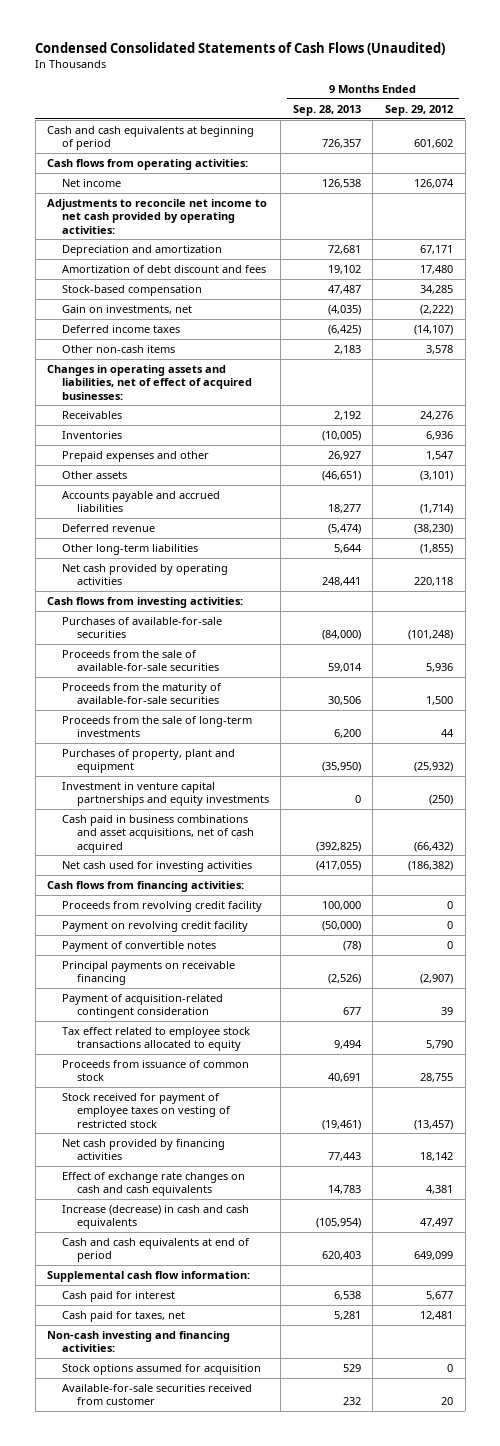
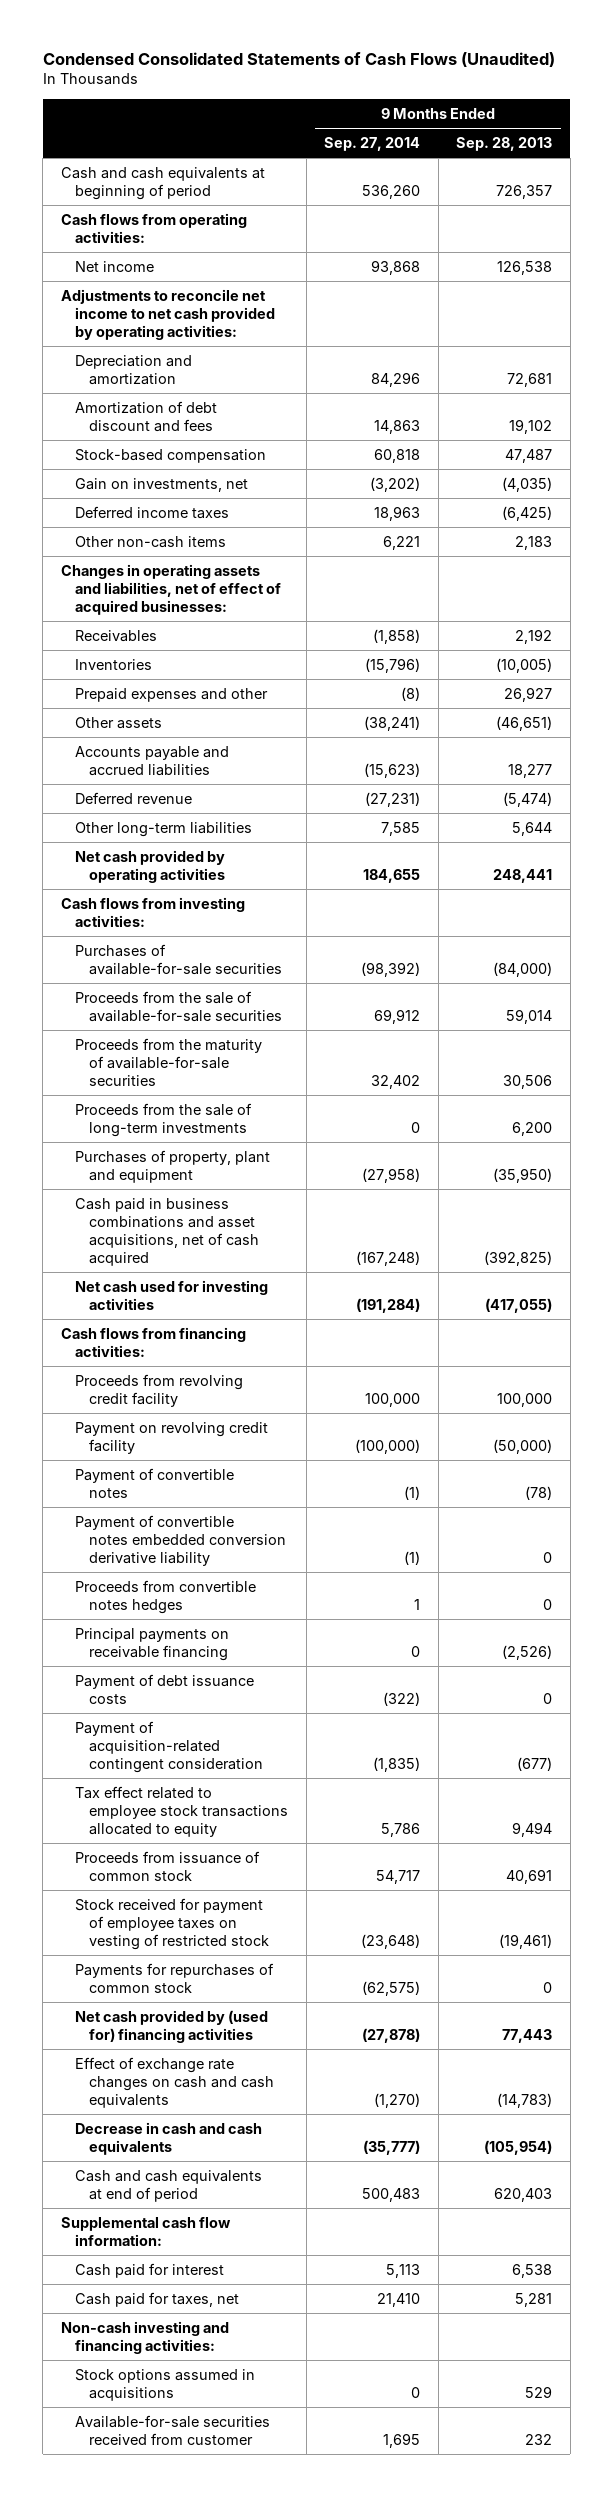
[385,104,454,116] Sep. 29, 2012 -> none
none -> [324,136,421,151] Sep. 27, 2014
[61,782,269,807] Investment in venture capital partnerships and equity investments -> none
none -> [74,1514,287,1566] Payment of convertible notes embedded conversion derivative liability
none -> [74,1579,256,1614] Proceeds from convertible notes hedges
none -> [74,1673,254,1704] Payment of debt issuance costs
[342,1007,361,1016] 677 -> [517,1756,553,1771] (677)
none -> [74,1962,274,1993] Payments for repurchases of common stock
[61,1139,225,1161] Net cash provided by financing activities -> [74,2009,268,2043] Net cash provided by (used for) financing activities
[327,1185,361,1195] 14,783 -> [497,2092,553,2108] (14,783)
[61,1205,249,1230] Increase (decrease) in cash and cash equivalents -> [74,2121,262,2155] Decrease in cash and cash equivalents
[61,1364,261,1376] Stock options assumed for acquisition -> [74,2368,255,2401] Stock options assumed in acquisitions

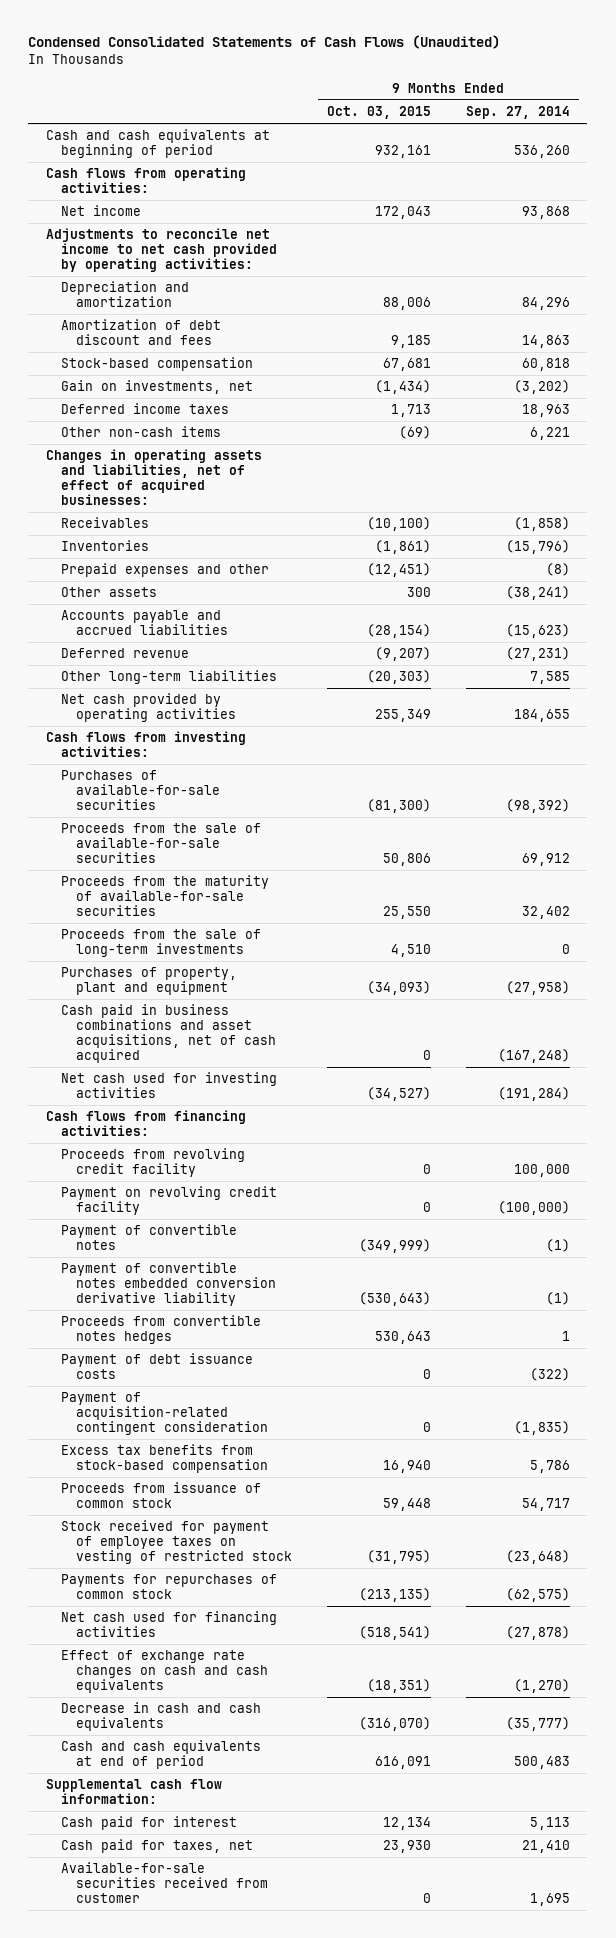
[456,136,553,151] Sep. 28, 2013 -> none
none -> [326,106,431,120] Oct. 03, 2015
[74,1627,229,1661] Principal payments on receivable financing -> none
[74,1785,289,1837] Tax effect related to employee stock transactions allocated to equity -> [60,1444,268,1474] Excess tax benefits from stock-based compensation
[74,2009,268,2043] Net cash provided by (used for) financing activities -> [60,1611,277,1638] Net cash used for financing activities
[60,2320,229,2354] Non-cash investing and financing activities: -> none
[74,2368,255,2401] Stock options assumed in acquisitions -> none

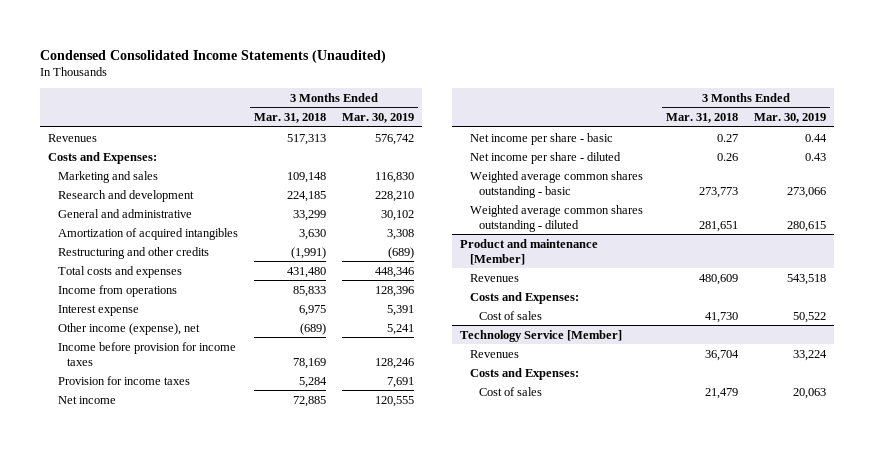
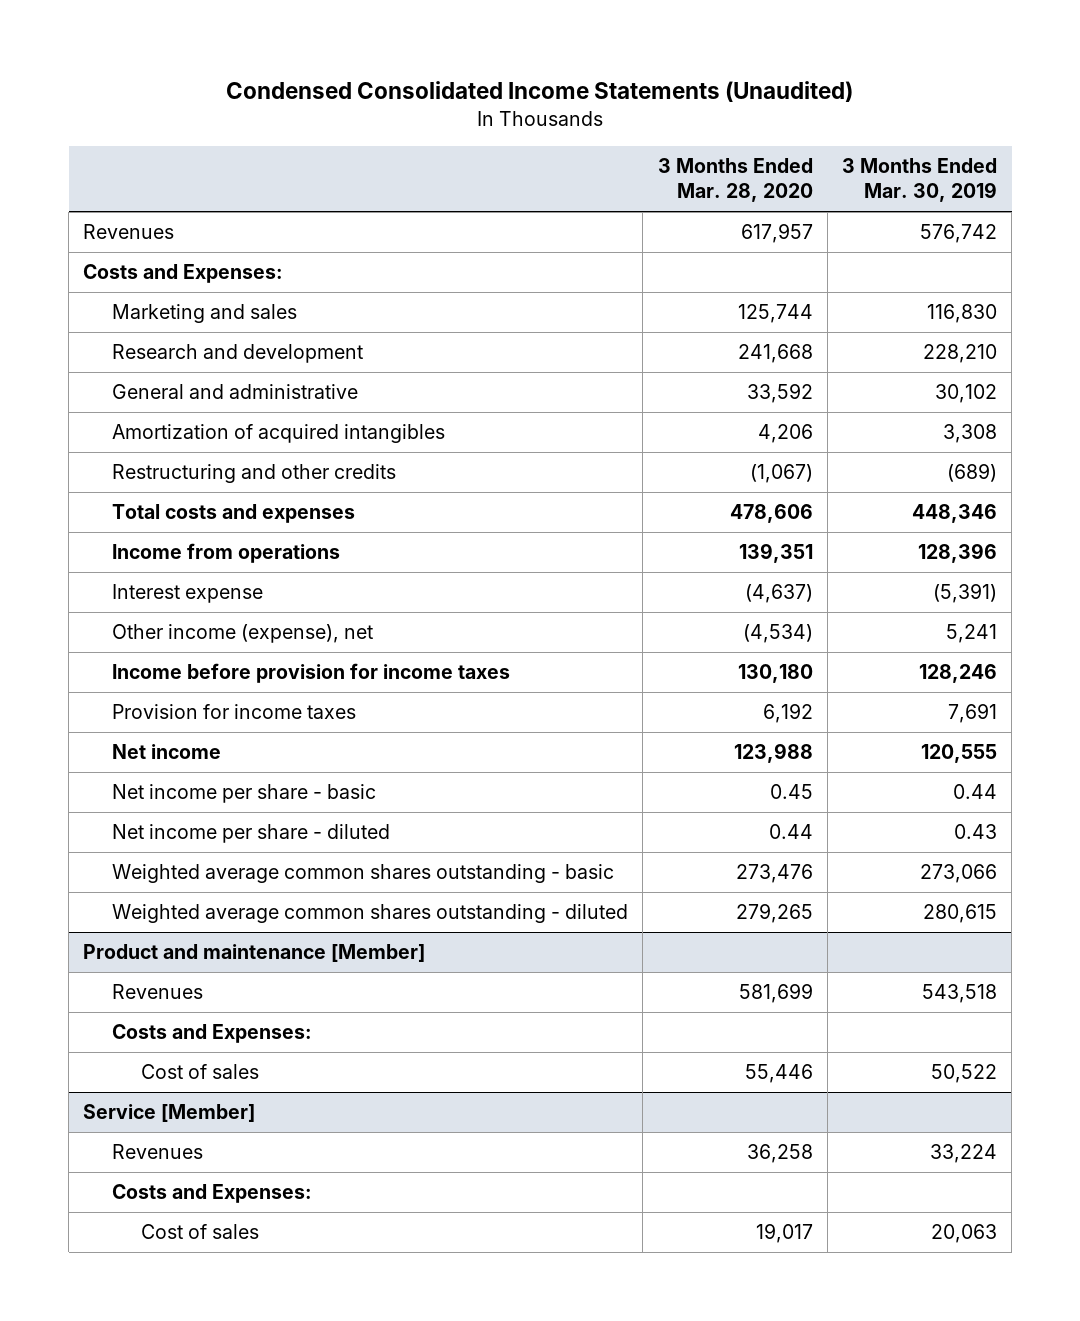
[253,113,326,124] Mar. 31, 2018 -> none
none -> [657,157,813,203] 3 Months Ended Mar. 28, 2020
[386,304,414,316] 5,391 -> [933,583,998,604] (5,391)
[460,329,623,342] Technology Service [Member] -> [83,1104,256,1123] Service [Member]

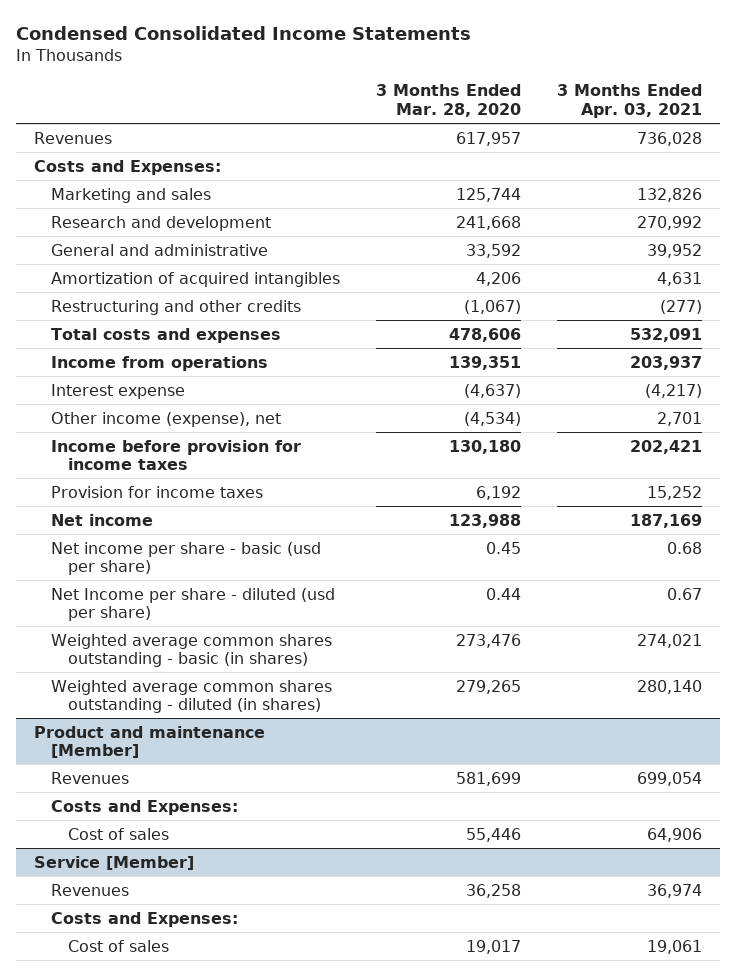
[226,81,854,103] Condensed Consolidated Income Statements (Unaudited) -> [16,26,472,41] Condensed Consolidated Income Statements
[842,157,998,203] 3 Months Ended Mar. 30, 2019 -> none
none -> [556,84,702,118] 3 Months Ended Apr. 03, 2021
[111,784,376,804] Net income per share - basic -> [50,541,321,575] Net income per share - basic (usd per share)
[111,824,390,844] Net income per share - diluted -> [50,587,335,621] Net Income per share - diluted (usd per share)
[111,864,614,884] Weighted average common shares outstanding - basic -> [50,633,332,667] Weighted average common shares outstanding - basic (in shares)
[111,904,628,924] Weighted average common shares outstanding - diluted -> [50,679,332,713] Weighted average common shares outstanding - diluted (in shares)

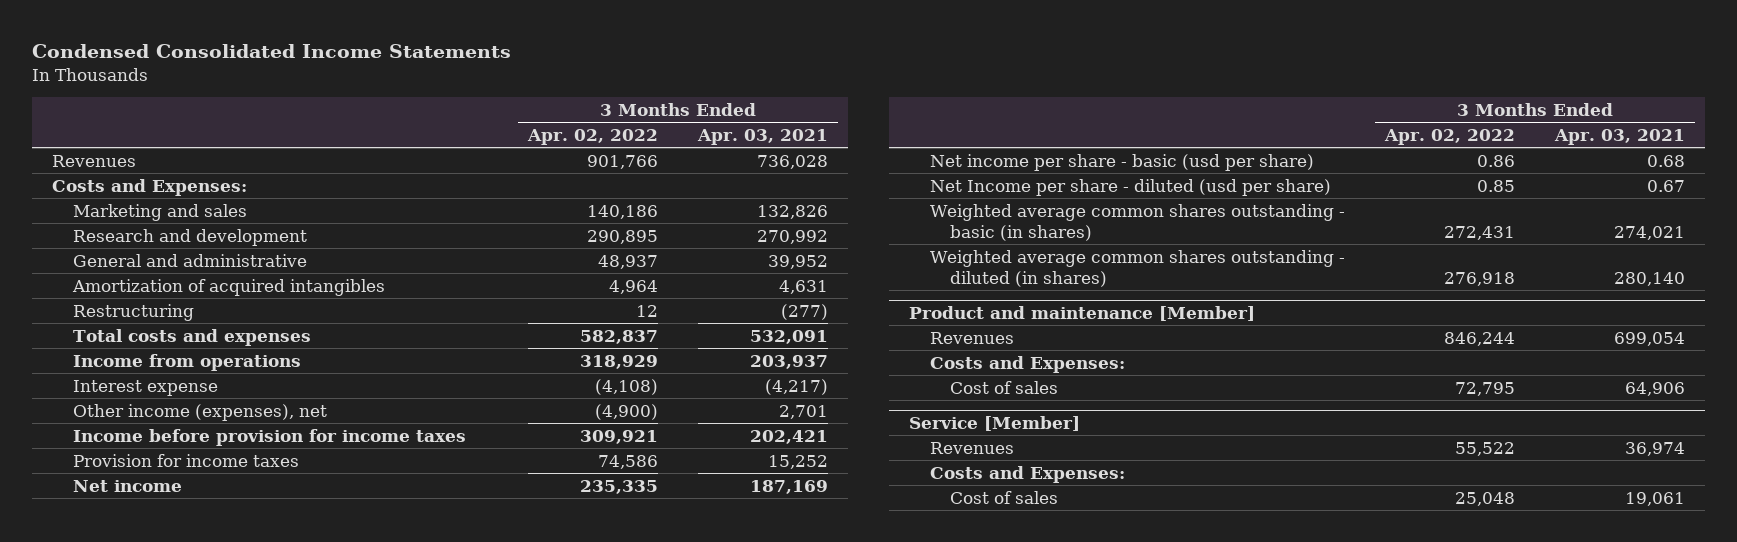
[375,84,521,117] 3 Months Ended Mar. 28, 2020 -> none
none -> [526,128,658,145] Apr. 02, 2022
[50,299,301,315] Restructuring and other credits -> [72,303,194,321] Restructuring
[50,411,281,427] Other income (expense), net -> [72,403,327,421] Other income (expenses), net

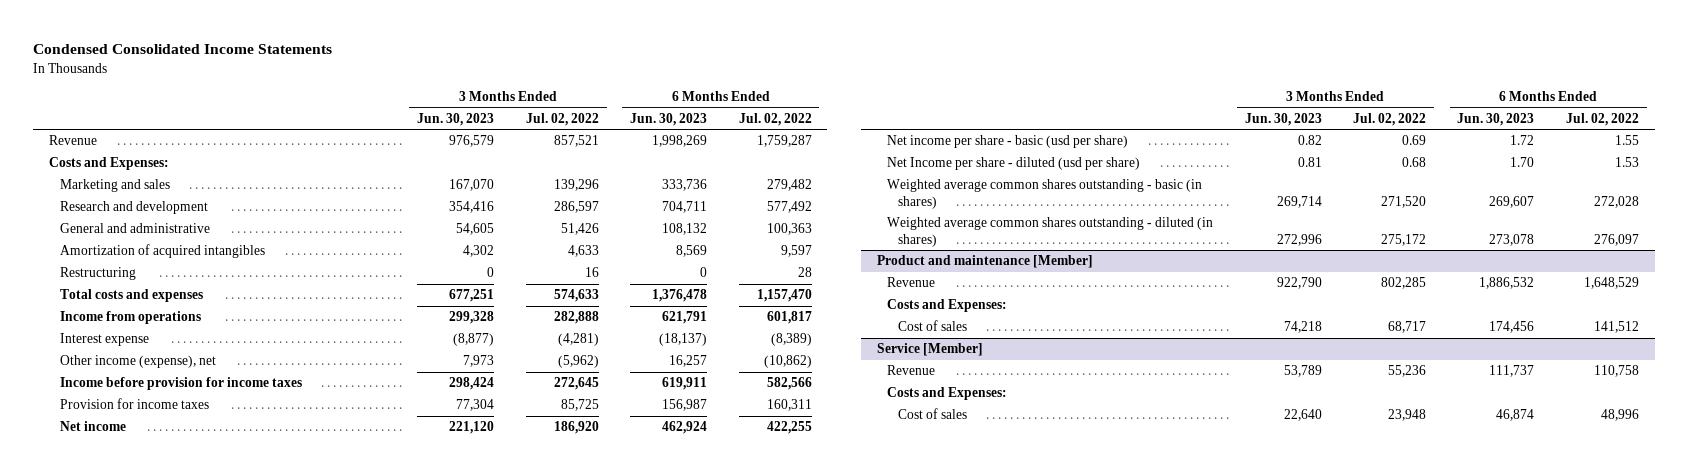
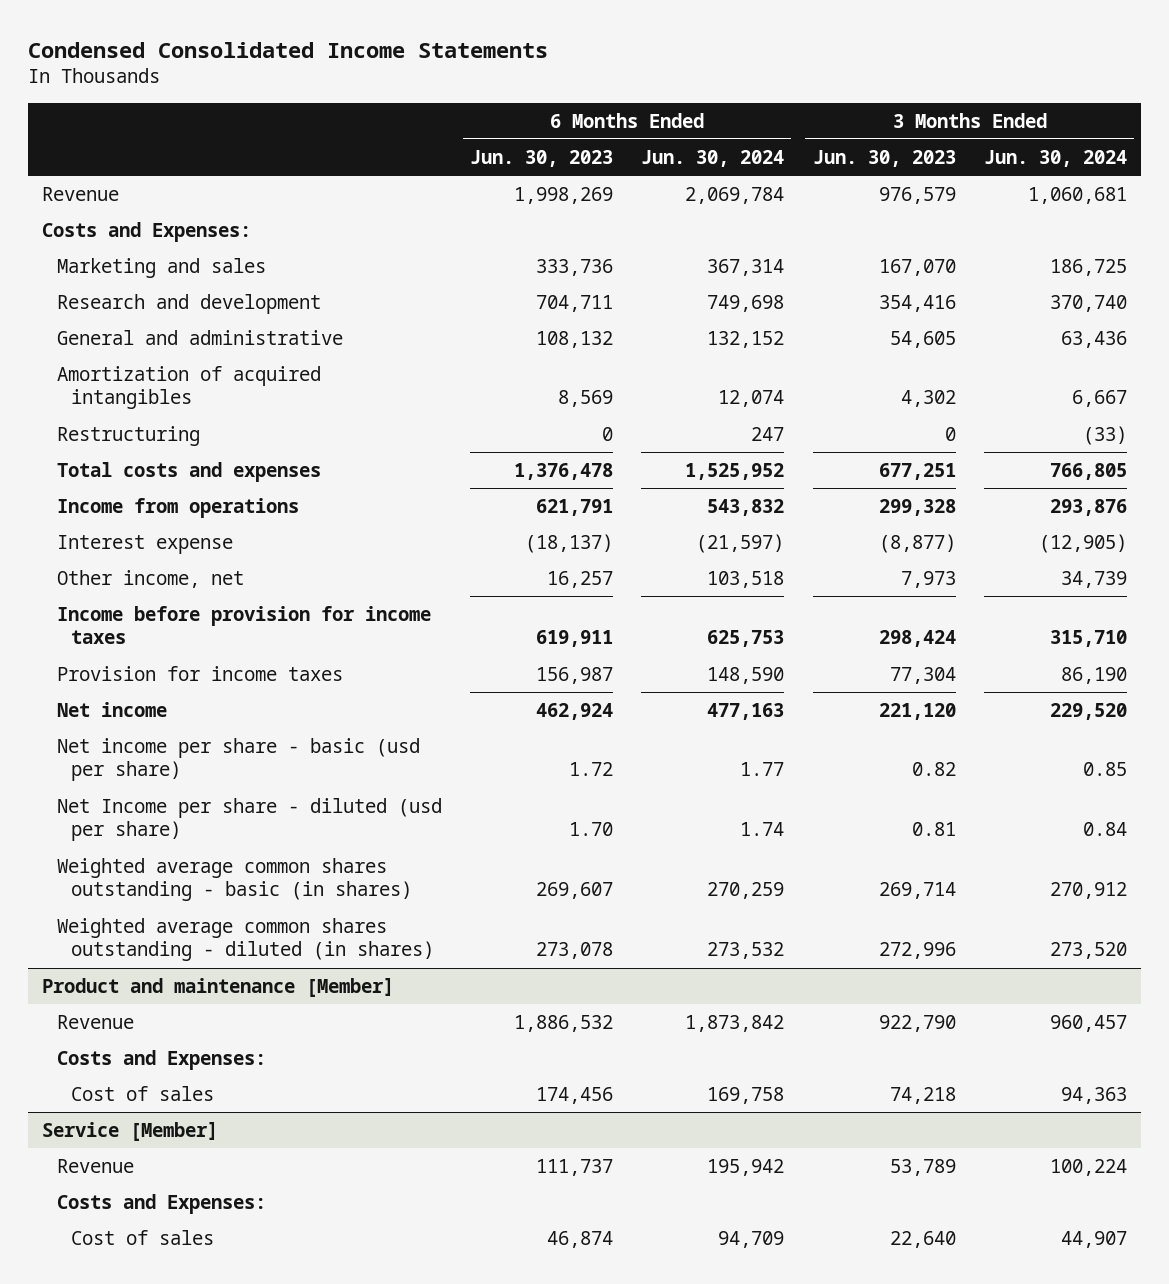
[525,112,599,126] Jul. 02, 2022 -> none
[738,112,812,126] Jul. 02, 2022 -> none
none -> [641,149,785,167] Jun. 30, 2024
none -> [983,149,1127,167] Jun. 30, 2024
[59,355,216,369] Other income (expense), net -> [56,570,244,589] Other income, net

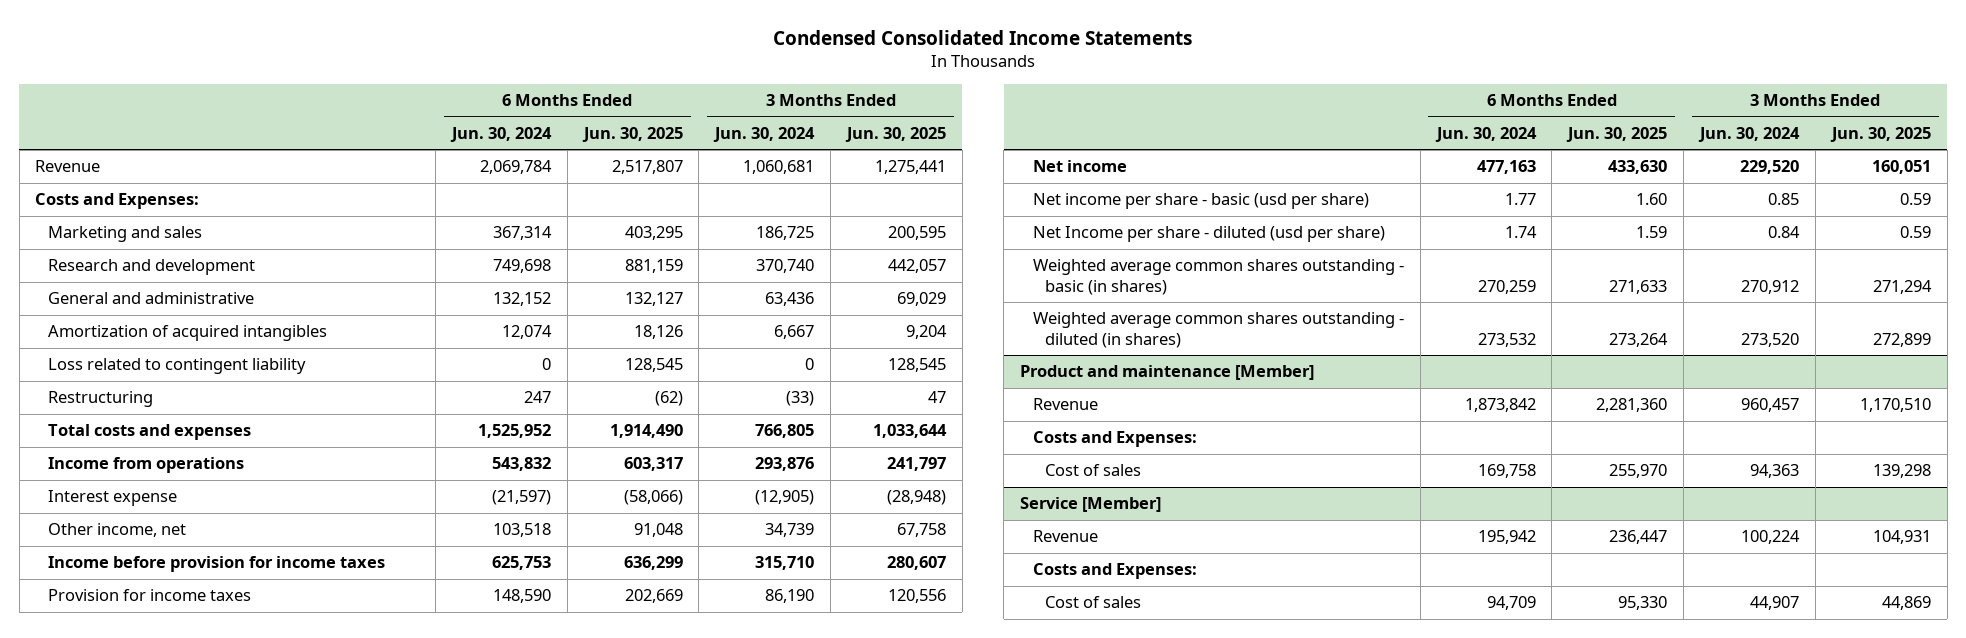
[469,149,613,167] Jun. 30, 2023 -> none
[812,149,956,167] Jun. 30, 2023 -> none
none -> [581,127,683,143] Jun. 30, 2025
none -> [845,127,947,143] Jun. 30, 2025
none -> [48,358,307,375] Loss related to contingent liability

